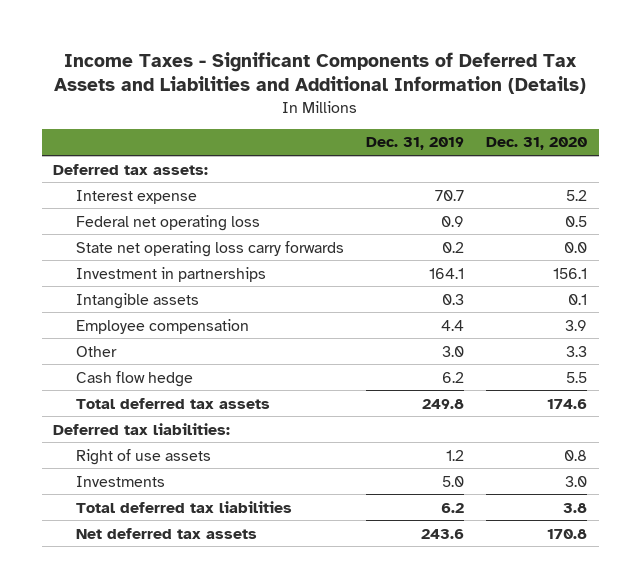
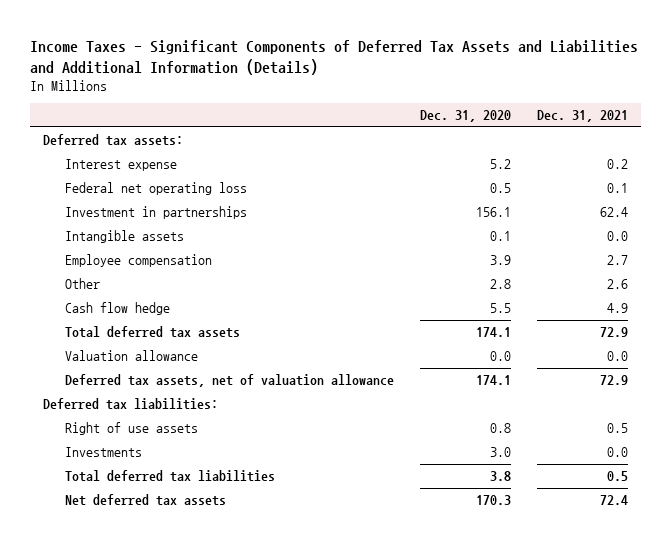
[366,137,465,151] Dec. 31, 2019 -> none
none -> [536,110,628,123] Dec. 31, 2021
[75,240,344,257] State net operating loss carry forwards -> none
[566,345,588,357] 3.3 -> [489,279,511,290] 2.8
[547,398,588,409] 174.6 -> [475,327,511,338] 174.1
none -> [64,350,198,362] Valuation allowance
none -> [64,374,394,388] Deferred tax assets, net of valuation allowance
[547,528,588,539] 170.8 -> [475,495,511,506] 170.3

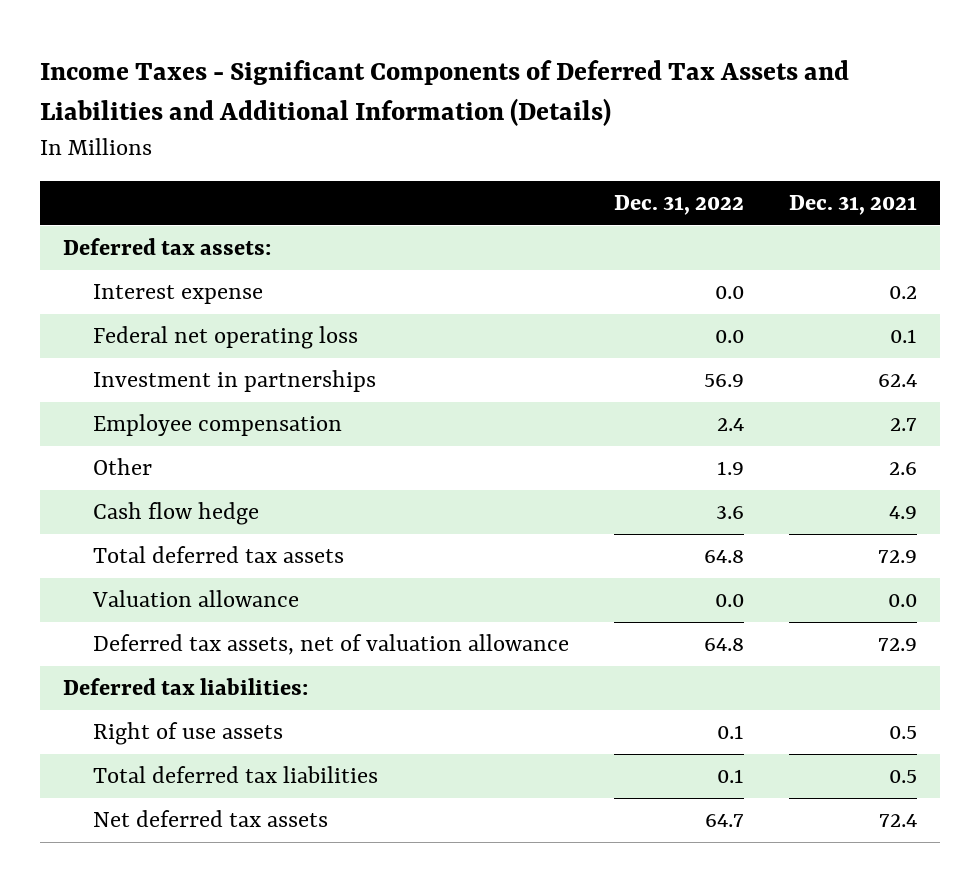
[419,110,511,123] Dec. 31, 2020 -> none
none -> [614,195,745,216] Dec. 31, 2022
[64,230,184,244] Intangible assets -> none
[64,447,142,458] Investments -> none

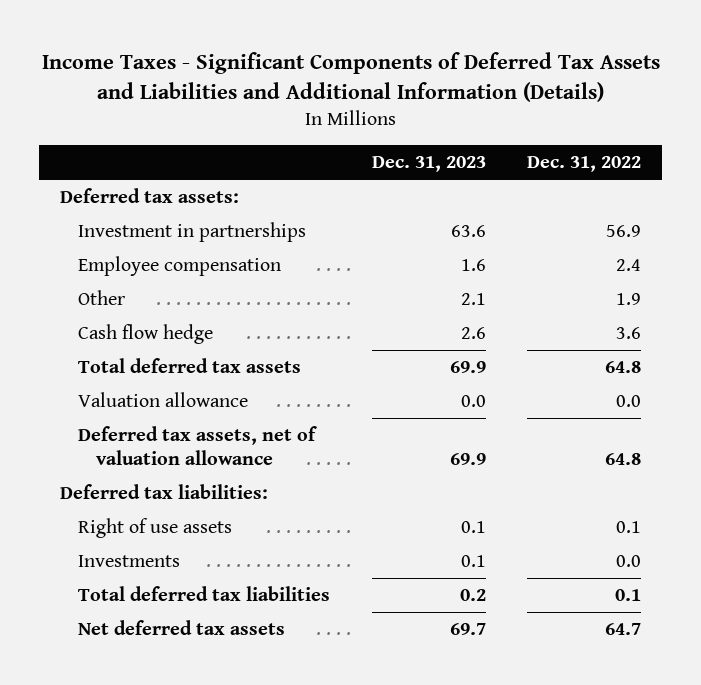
[789,195,918,216] Dec. 31, 2021 -> none
none -> [371,155,486,172] Dec. 31, 2023
[93,284,264,305] Interest expense -> none
[93,326,359,350] Federal net operating loss -> none
none -> [78,555,181,568] Investments

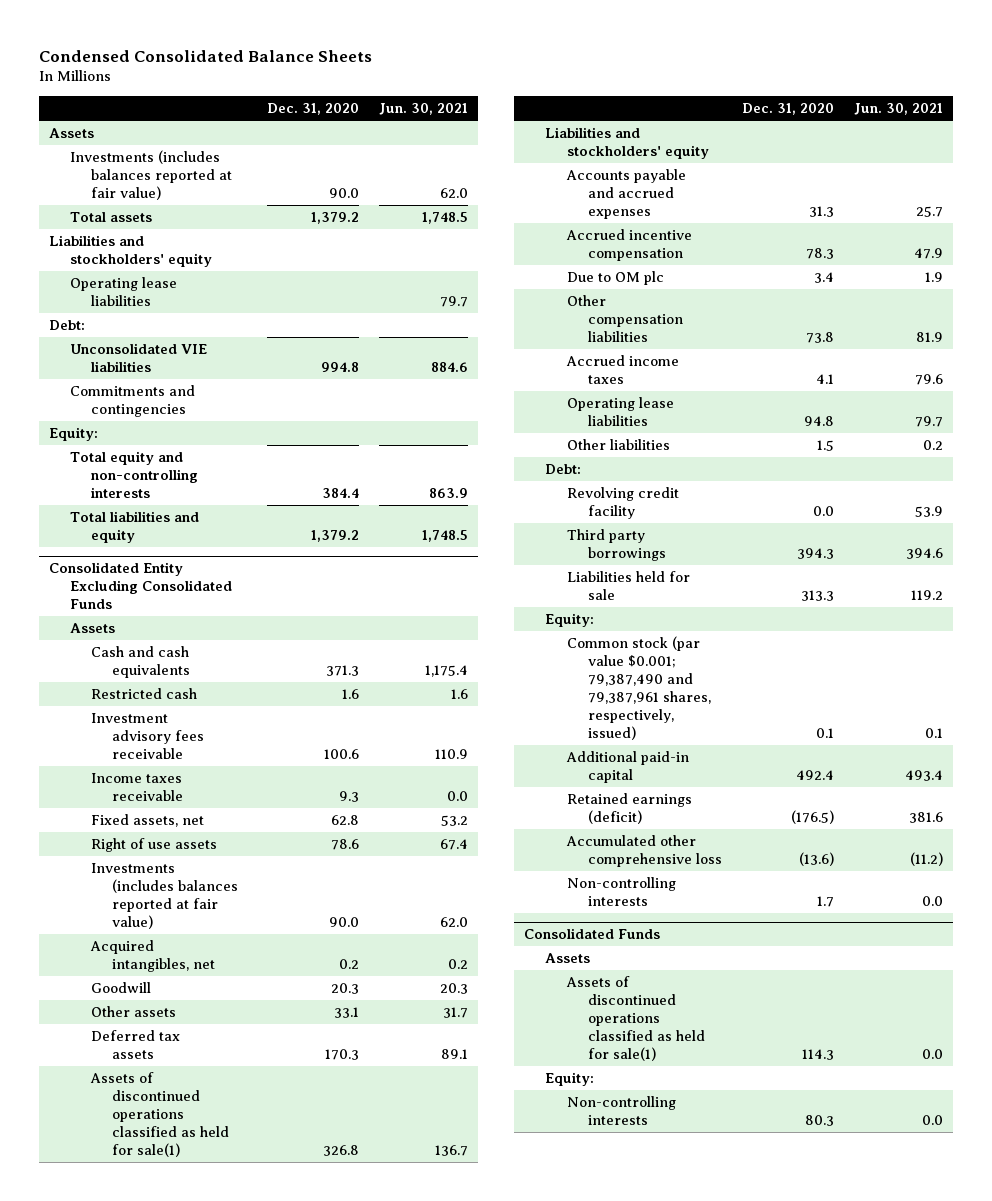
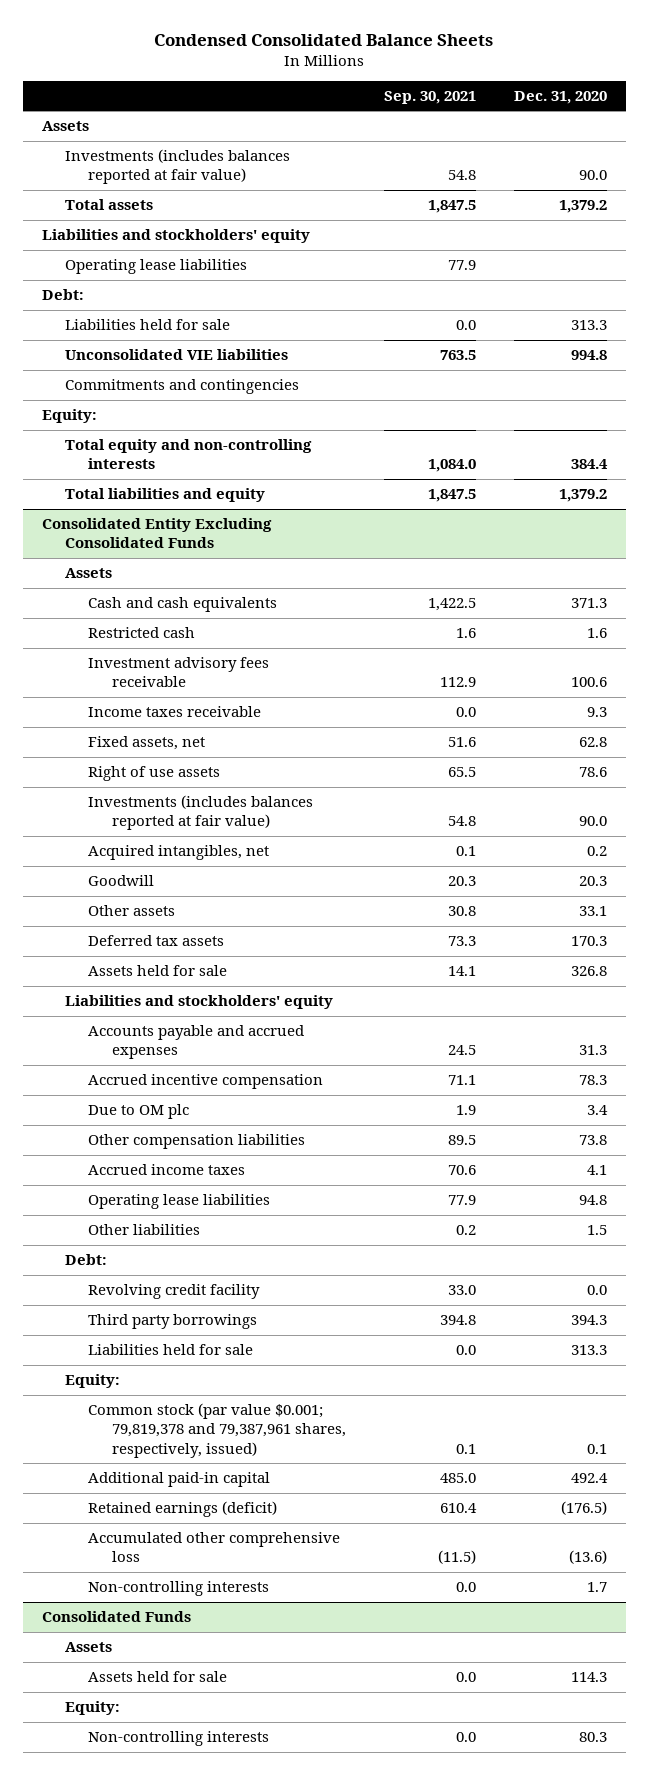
[378,103,468,116] Jun. 30, 2021 -> none
none -> [383,90,476,104] Sep. 30, 2021
none -> [64,319,230,331] Liabilities held for sale
[90,1072,230,1158] Assets of discontinued operations classified as held for sale(1) -> [88,965,228,977] Assets held for sale
[566,636,711,741] Common stock (par value $0.001; 79,387,490 and 79,387,961 shares, respectively, issued) -> [88,1403,346,1458] Common stock (par value $0.001; 79,819,378 and 79,387,961 shares, respectively, issued)
[565,976,705,1062] Assets of discontinued operations classified as held for sale(1) -> [88,1671,228,1683] Assets held for sale

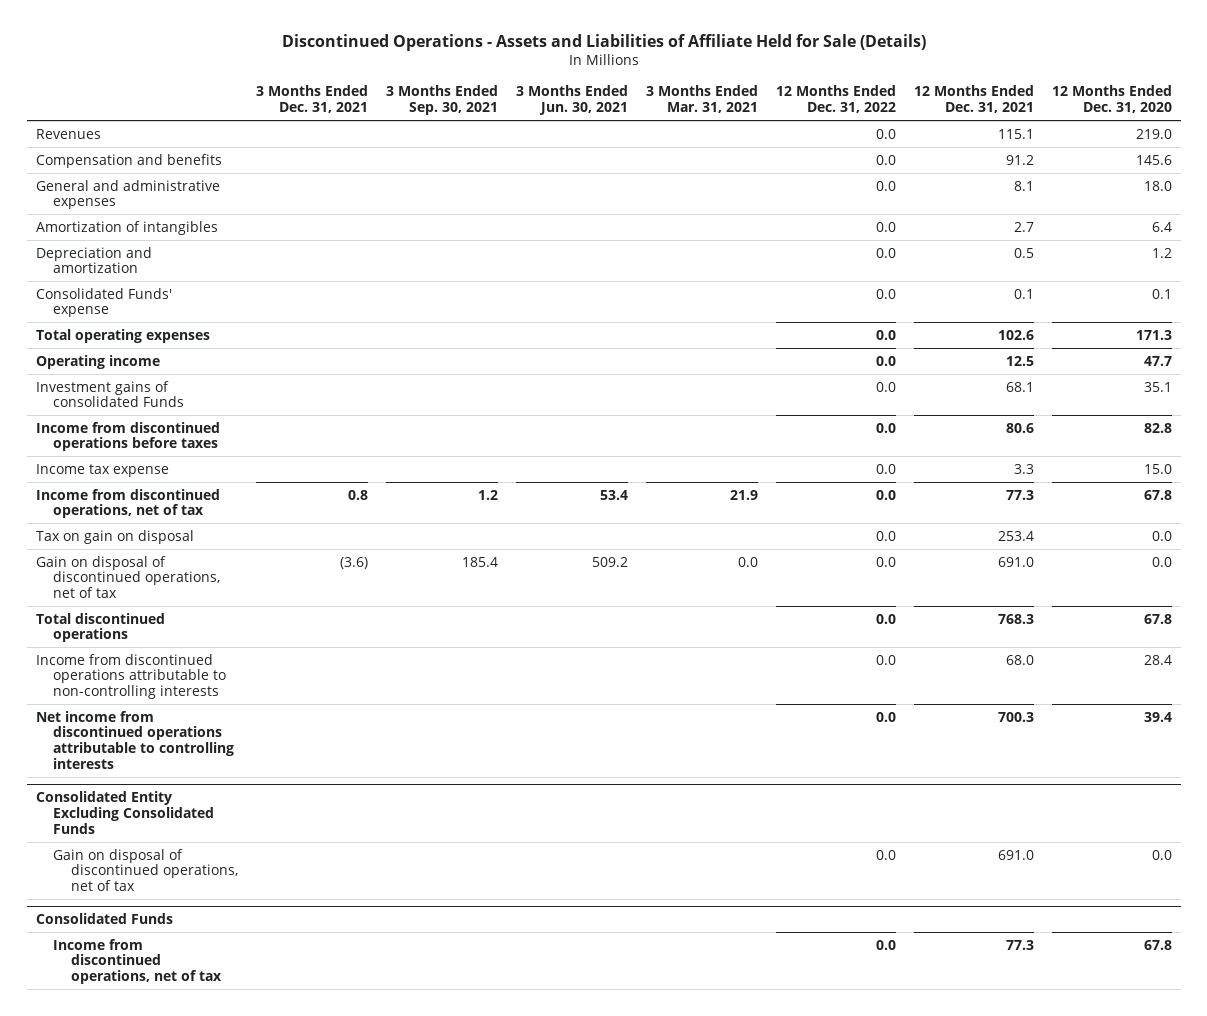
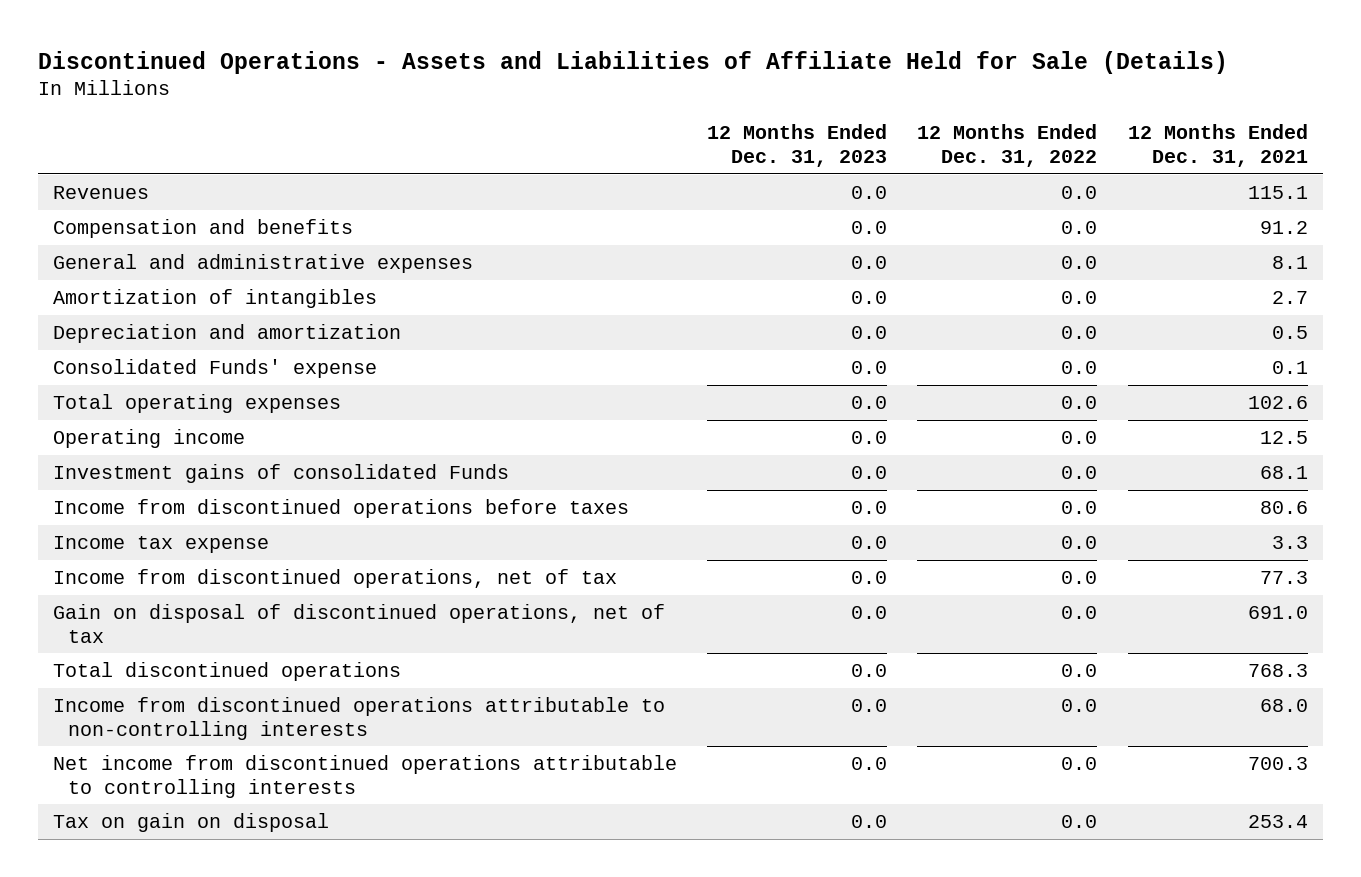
[255,85,368,114] 3 Months Ended Dec. 31, 2021 -> none
[385,85,498,116] 3 Months Ended Sep. 30, 2021 -> none
[515,85,628,116] 3 Months Ended Jun. 30, 2021 -> none
[645,85,758,114] 3 Months Ended Mar. 31, 2021 -> none
[1051,85,1172,114] 12 Months Ended Dec. 31, 2020 -> none
none -> [707,124,888,167] 12 Months Ended Dec. 31, 2023
[35,791,215,835] Consolidated Entity Excluding Consolidated Funds -> none
[53,848,239,892] Gain on disposal of discontinued operations, net of tax -> none
[35,913,173,925] Consolidated Funds -> none
[53,938,223,985] Income from discontinued operations, net of tax -> none
[35,529,194,544] Tax on gain on disposal -> [53,812,330,832] Tax on gain on disposal

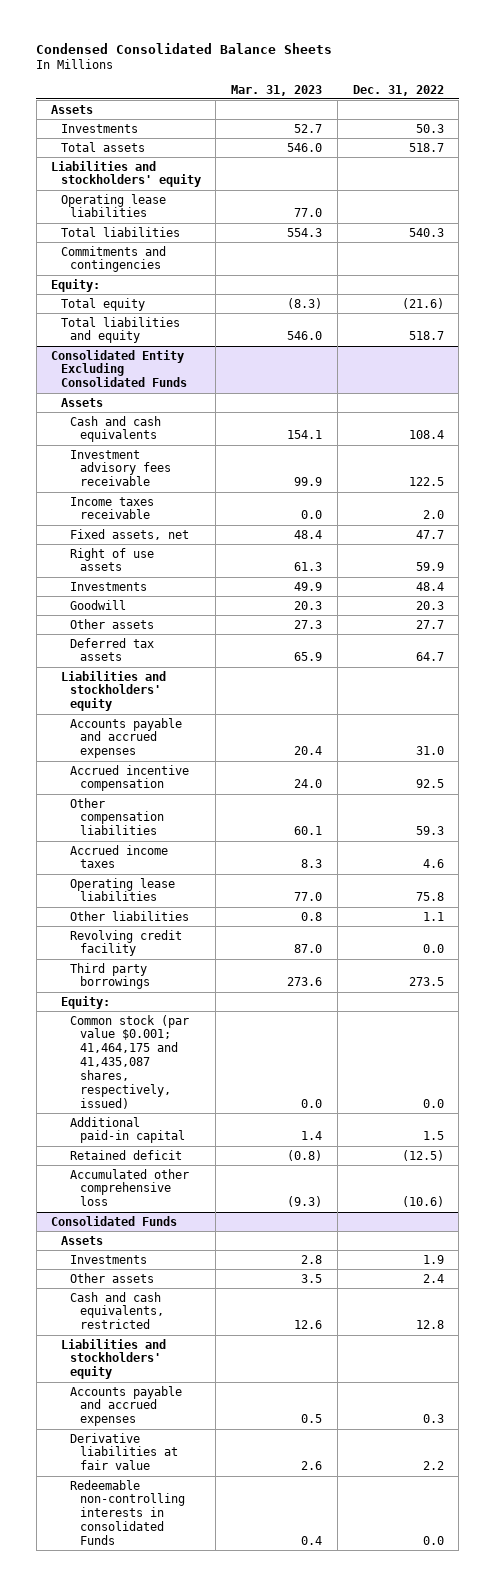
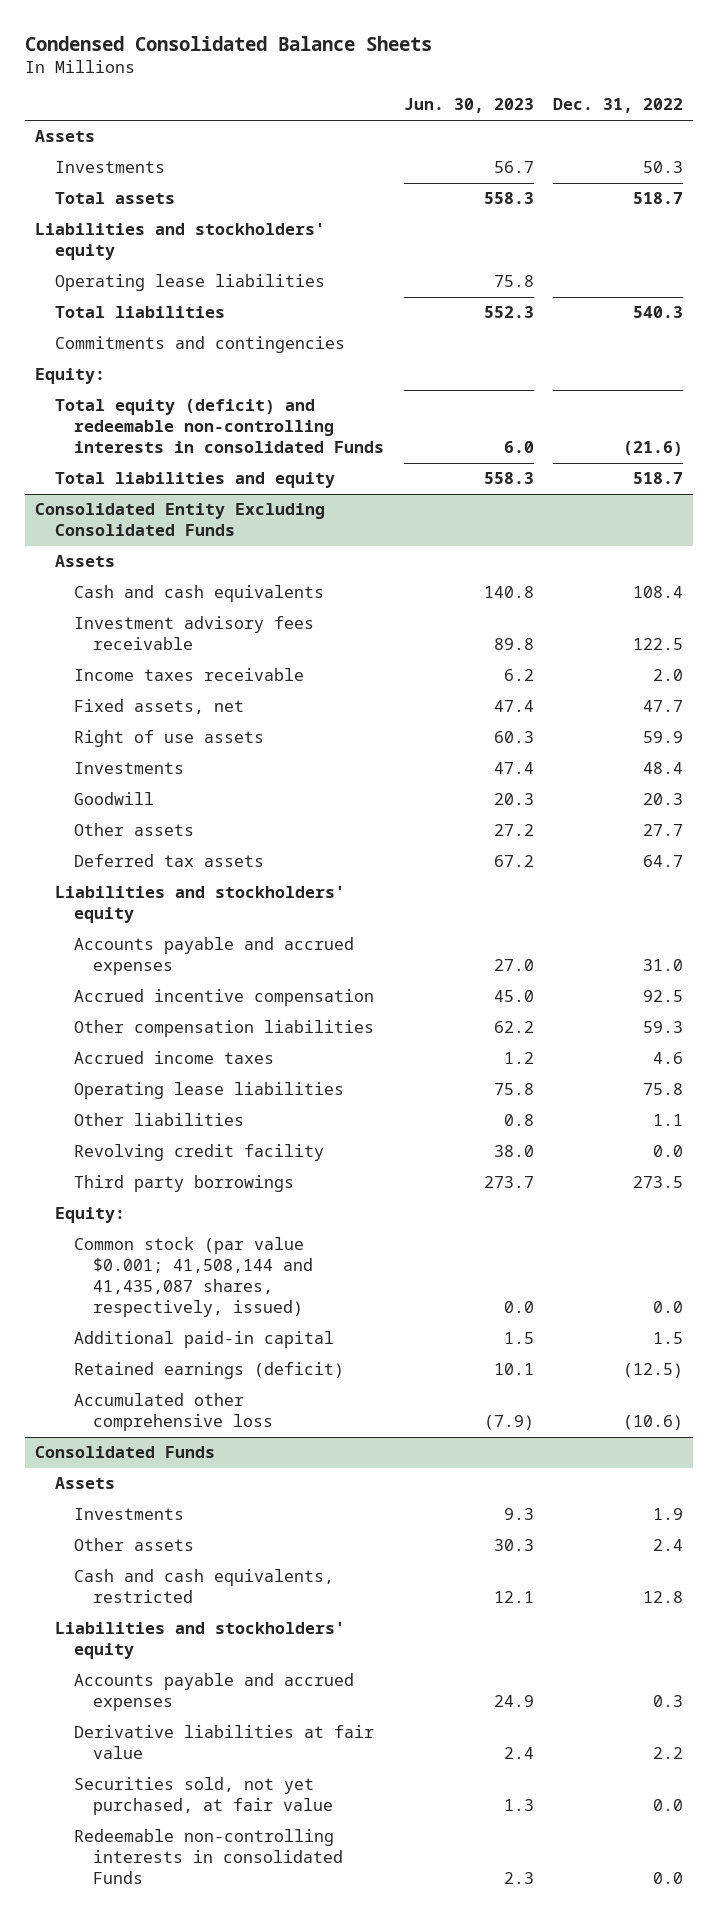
[231,84,323,96] Mar. 31, 2023 -> none
none -> [403,98,534,114] Jun. 30, 2023
[60,297,145,311] Total equity -> [54,399,384,454] Total equity (deficit) and redeemable non-controlling interests in consolidated Funds
[70,1014,190,1109] Common stock (par value $0.001; 41,464,175 and 41,435,087 shares, respectively, issued) -> [73,1237,314,1317] Common stock (par value $0.001; 41,508,144 and 41,435,087 shares, respectively, issued)
[70,1149,183,1160] Retained deficit -> [73,1362,344,1380] Retained earnings (deficit)
none -> [73,1777,334,1816] Securities sold, not yet purchased, at fair value

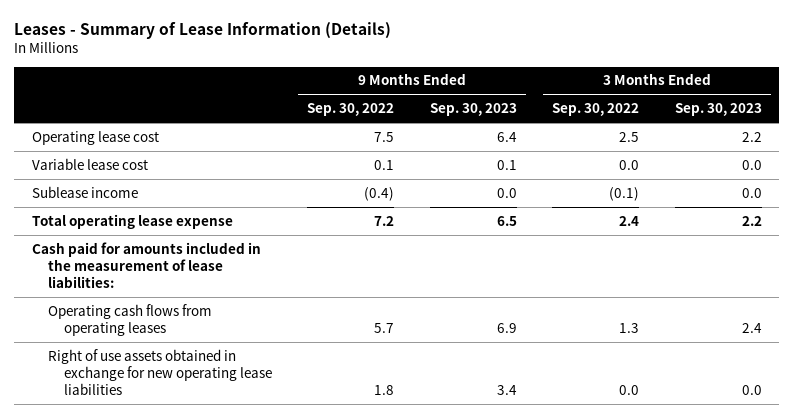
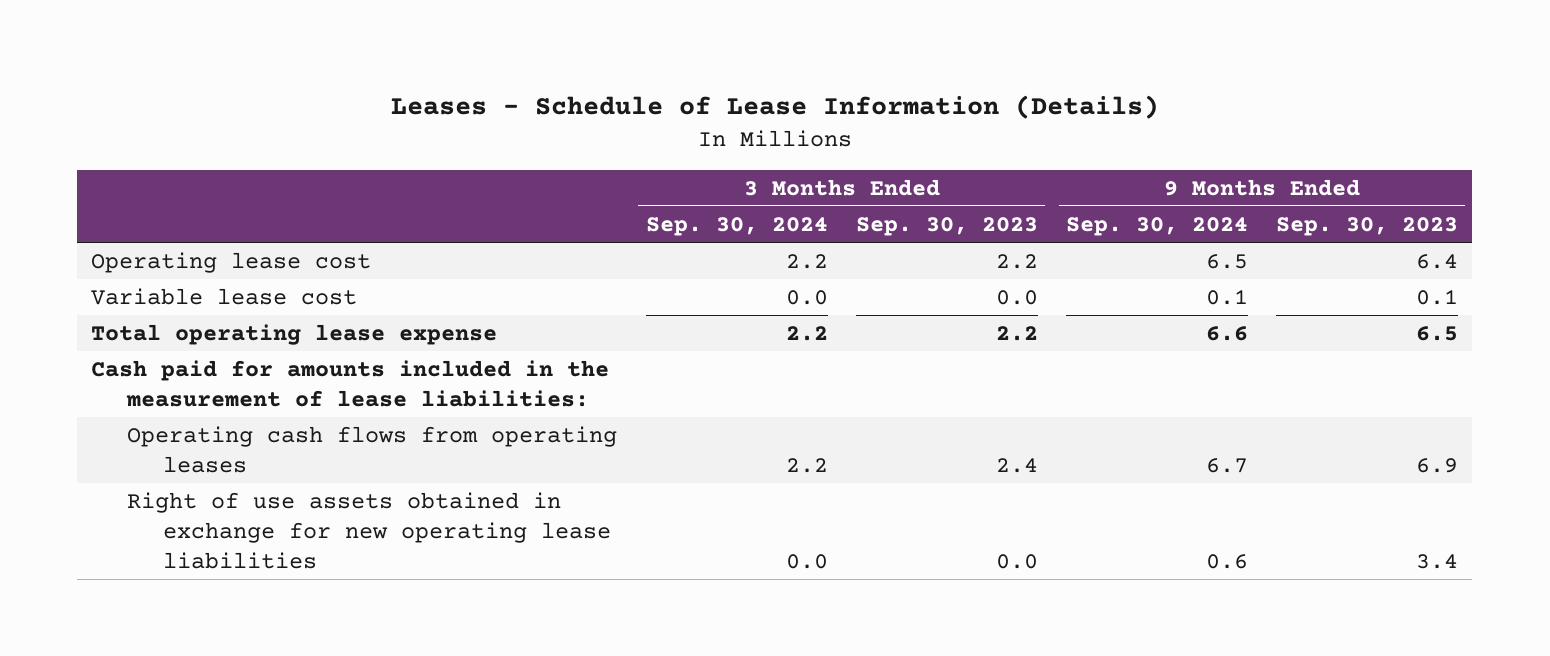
[13,21,391,39] Leases - Summary of Lease Information (Details) -> [390,94,1159,119] Leases - Schedule of Lease Information (Details)
[307,103,395,117] Sep. 30, 2022 -> none
[552,103,640,117] Sep. 30, 2022 -> none
none -> [645,217,828,237] Sep. 30, 2024
none -> [1066,217,1249,237] Sep. 30, 2024
[31,185,138,198] Sublease income -> none

